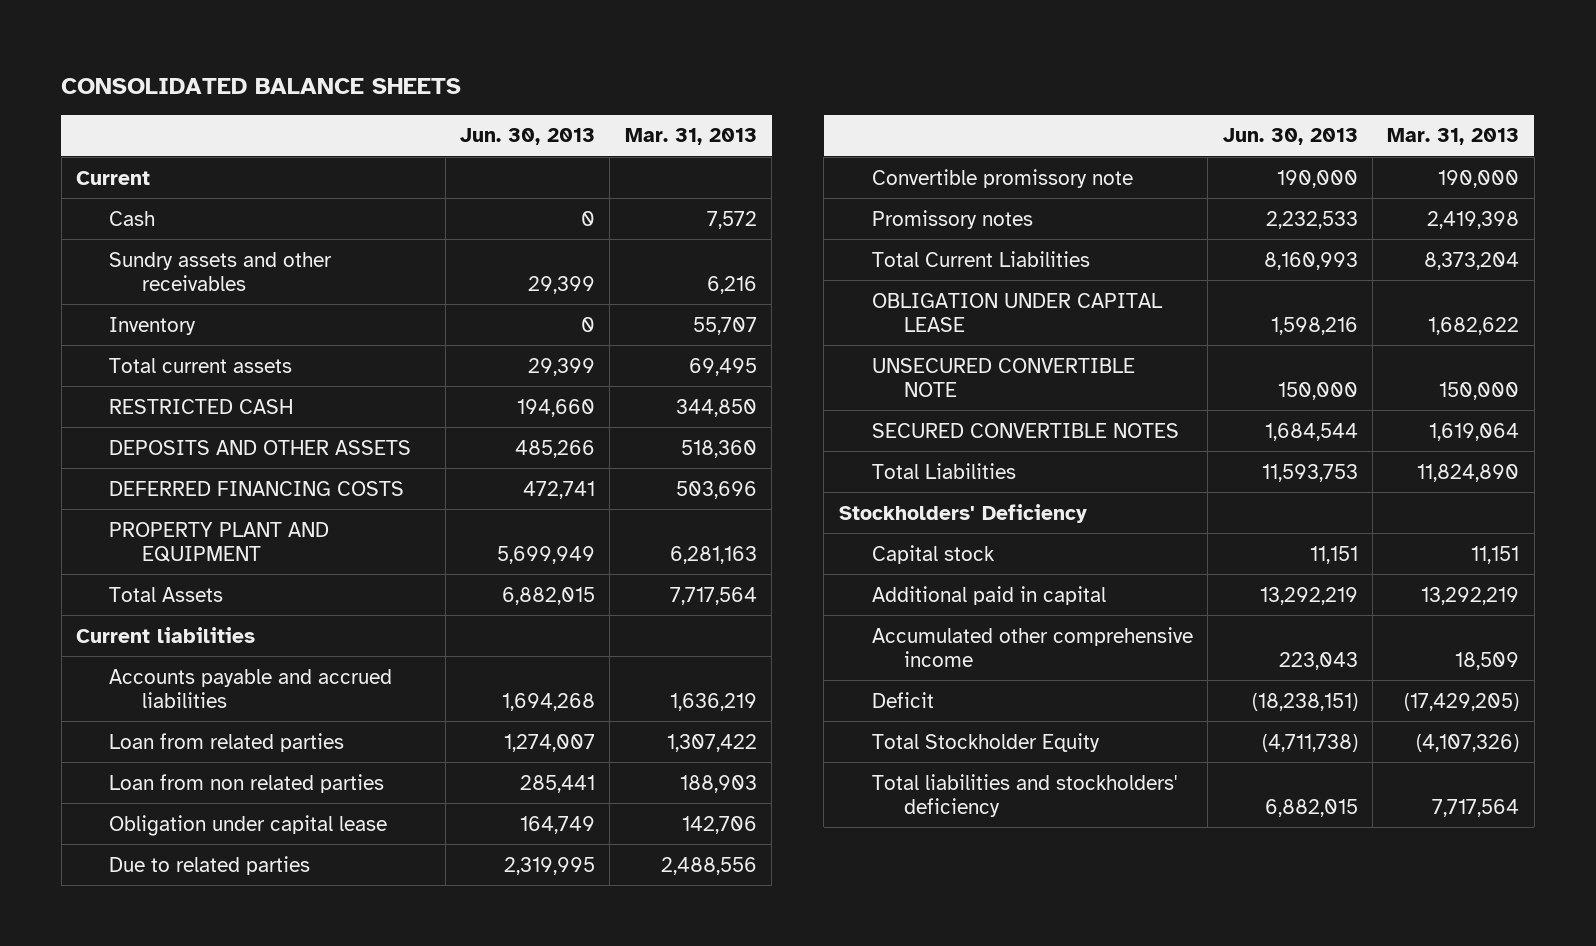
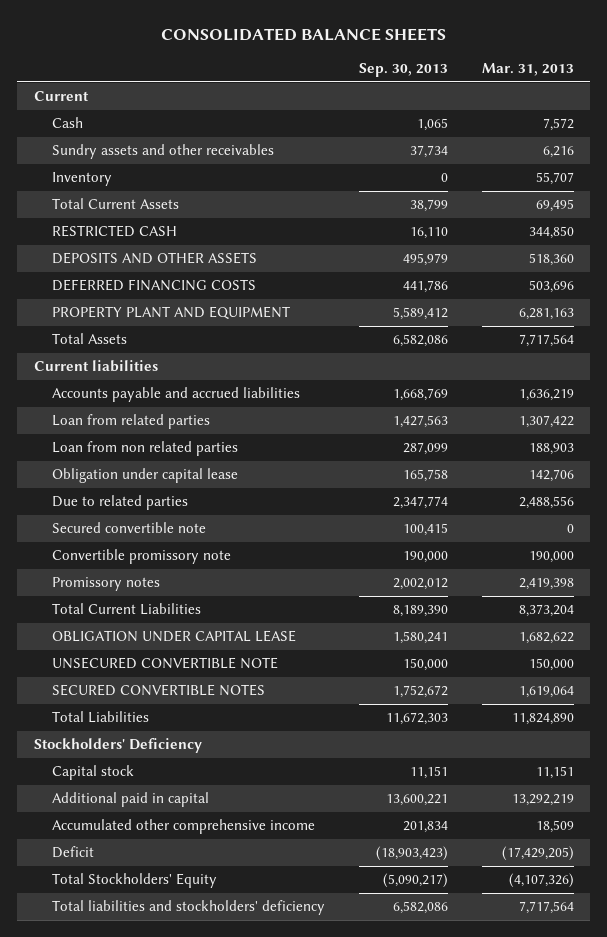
[459,128,595,146] Jun. 30, 2013 -> none
none -> [358,63,448,78] Sep. 30, 2013
[109,357,293,373] Total current assets -> [52,198,180,210] Total Current Assets
none -> [52,522,207,534] Secured convertible note
[871,732,1100,752] Total Stockholder Equity -> [52,873,218,889] Total Stockholders' Equity

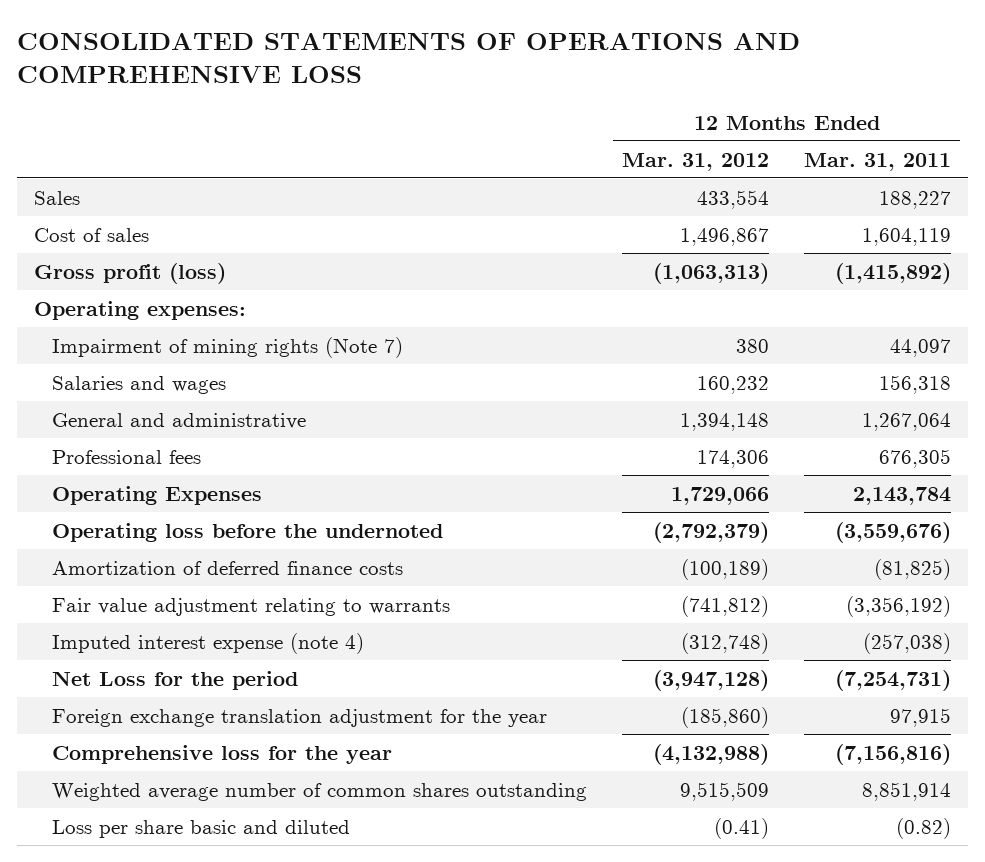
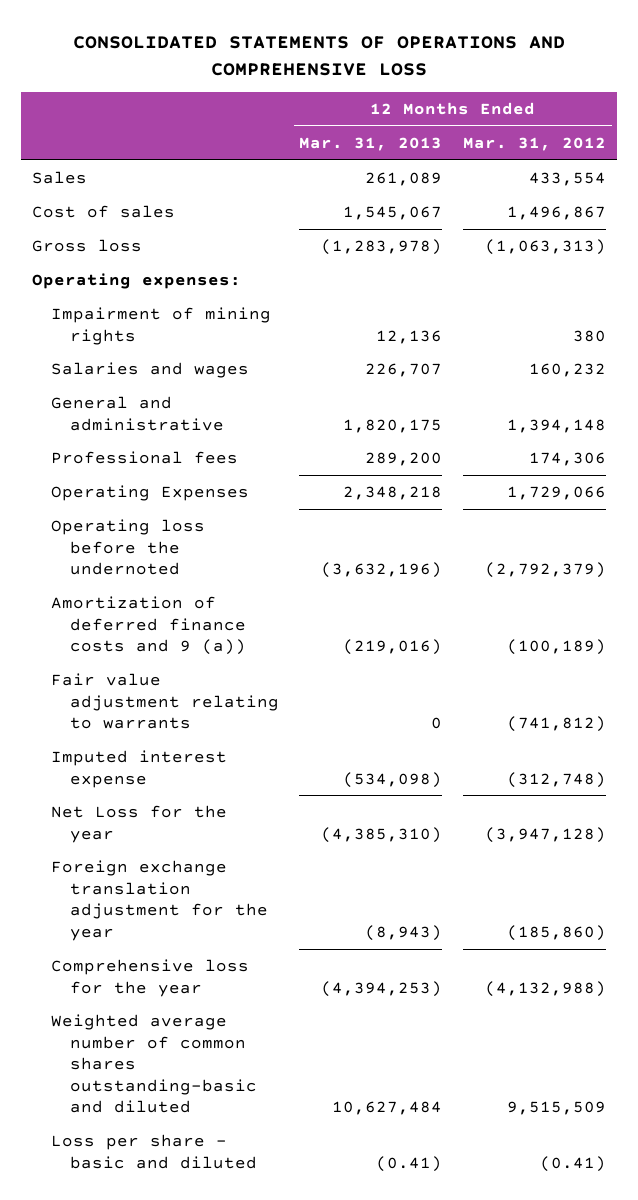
[803,152,951,171] Mar. 31, 2011 -> none
none -> [299,137,443,152] Mar. 31, 2013
[34,262,227,284] Gross profit (loss) -> [31,239,142,253] Gross loss
[52,336,404,358] Impairment of mining rights (Note 7) -> [50,307,271,345] Impairment of mining rights
[52,560,404,575] Amortization of deferred finance costs -> [50,596,246,656] Amortization of deferred finance costs and 9 (a))
[52,632,365,654] Imputed interest expense (note 4) -> [50,750,227,788] Imputed interest expense
[52,670,299,690] Net Loss for the period -> [50,805,227,843] Net Loss for the year
[52,782,588,801] Weighted average number of common shares outstanding -> [50,1014,257,1114] Weighted average number of common shares outstanding-basic and diluted
[52,819,351,838] Loss per share basic and diluted -> [50,1134,257,1169] Loss per share - basic and diluted

